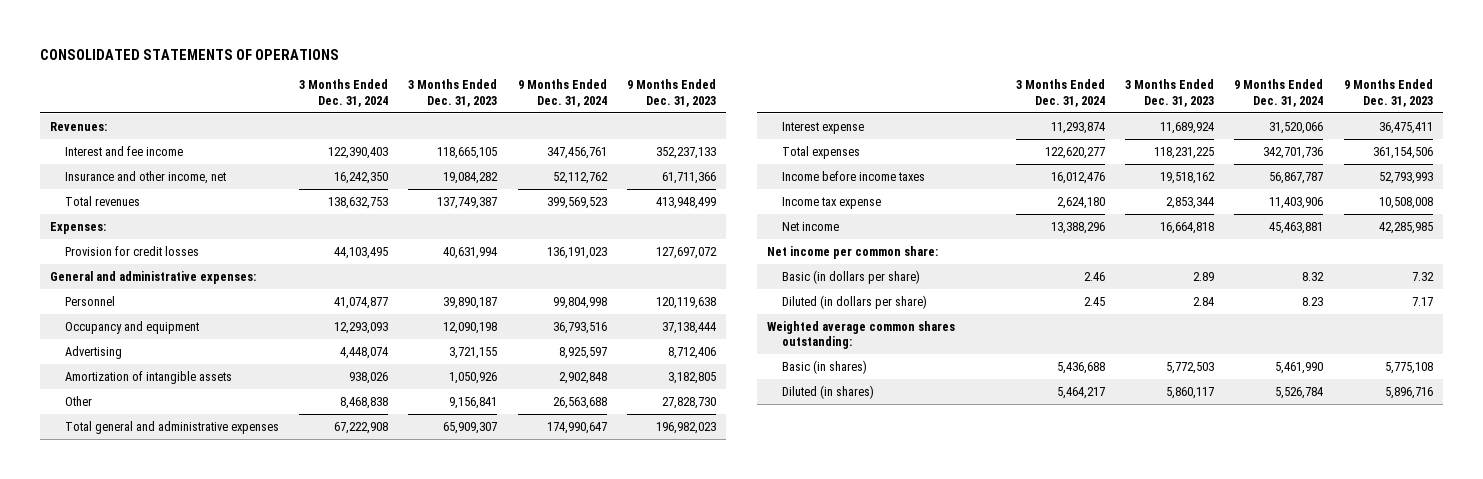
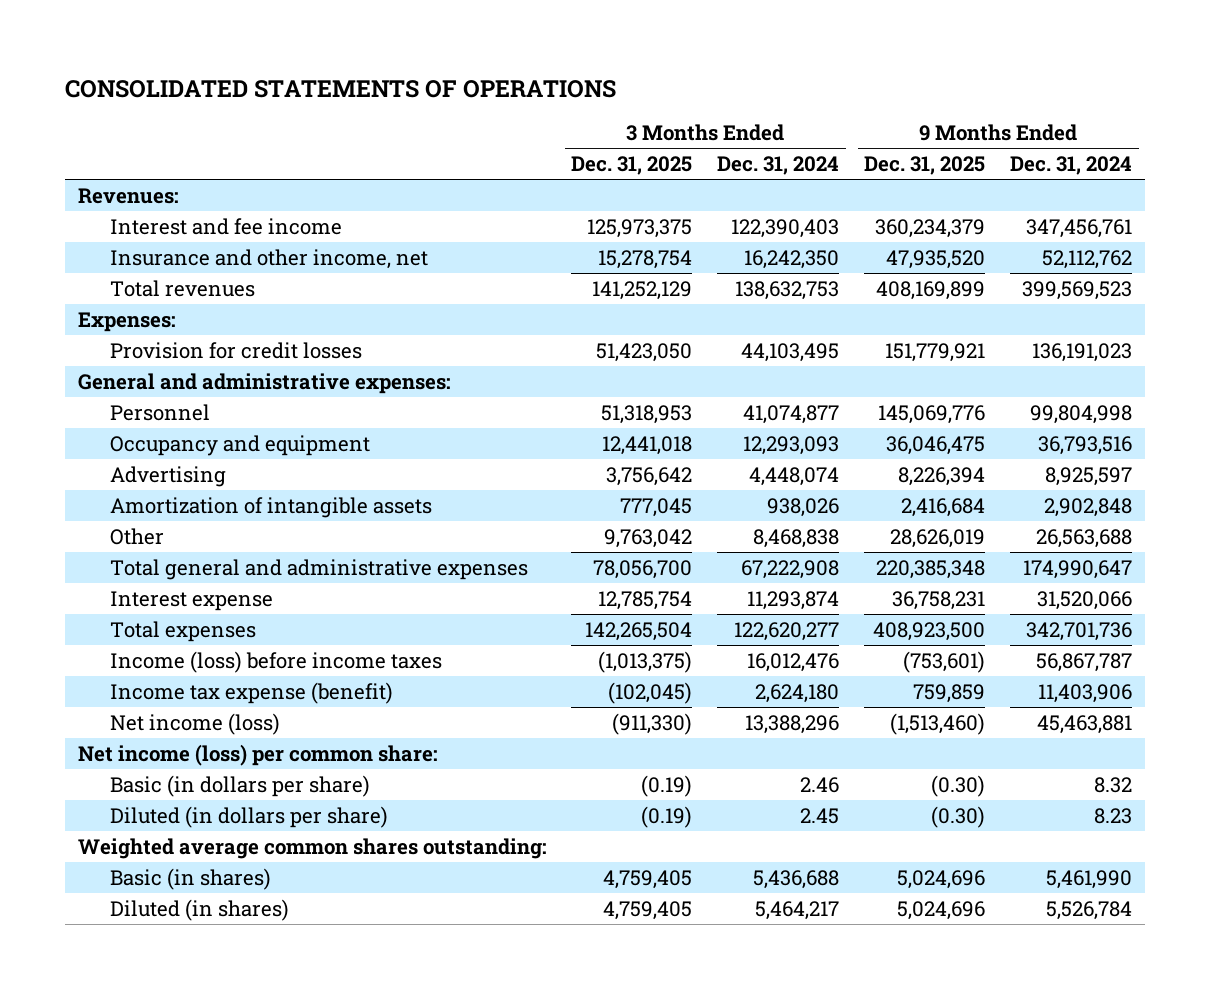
[408,79,498,107] 3 Months Ended Dec. 31, 2023 -> none
[626,79,716,107] 9 Months Ended Dec. 31, 2023 -> none
none -> [571,156,693,176] Dec. 31, 2025
none -> [864,156,986,176] Dec. 31, 2025
[781,170,925,181] Income before income taxes -> [110,650,443,673] Income (loss) before income taxes
[781,196,881,209] Income tax expense -> [110,681,394,704] Income tax expense (benefit)
[781,221,839,231] Net income -> [110,712,281,735] Net income (loss)
[767,245,939,259] Net income per common share: -> [77,743,438,766] Net income (loss) per common share:

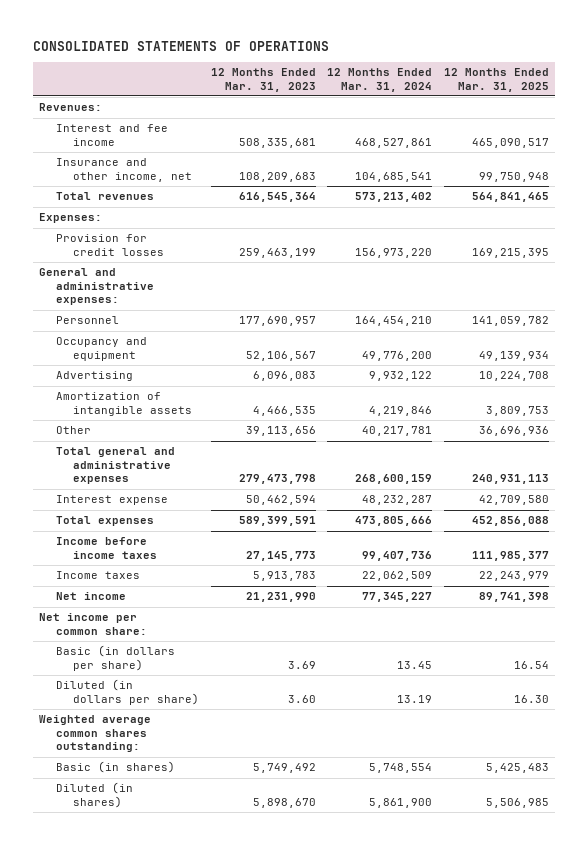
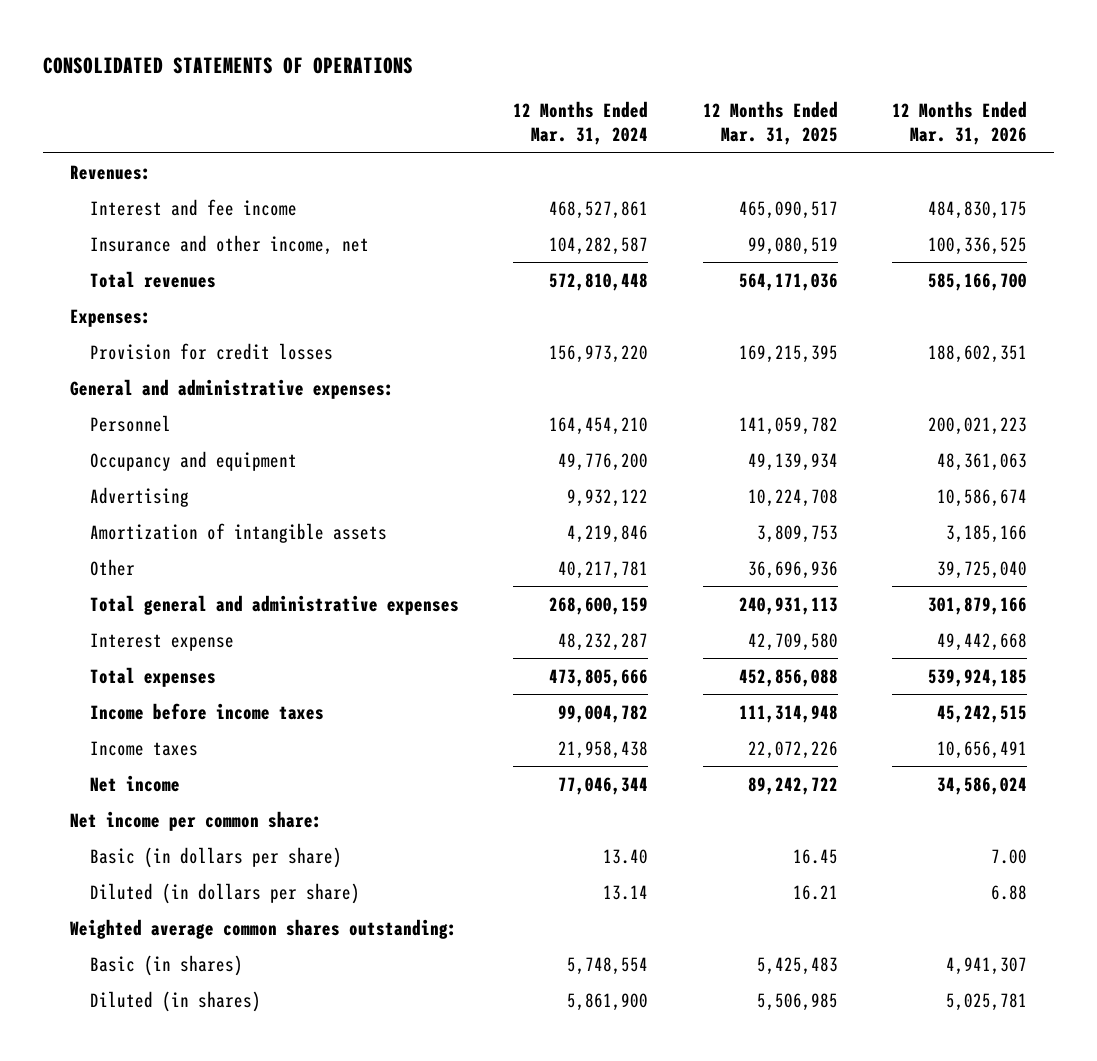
[210,68,316,92] 12 Months Ended Mar. 31, 2023 -> none
none -> [891,100,1027,146] 12 Months Ended Mar. 31, 2026
[355,171,433,182] 104,685,541 -> [549,236,649,255] 104,282,587
[478,171,549,182] 99,750,948 -> [747,236,838,255] 99,080,519
[355,192,433,203] 573,213,402 -> [549,272,649,291] 572,810,448
[471,192,549,203] 564,841,465 -> [738,272,838,291] 564,171,036
[362,550,433,561] 99,407,736 -> [558,704,649,723] 99,004,782
[471,550,549,561] 111,985,377 -> [738,704,838,723] 111,314,948
[362,571,433,582] 22,062,509 -> [558,740,649,759] 21,958,438
[478,571,549,582] 22,243,979 -> [747,740,838,759] 22,072,226
[362,592,433,603] 77,345,227 -> [558,776,649,795] 77,046,344
[478,592,549,603] 89,741,398 -> [747,776,838,795] 89,242,722
[397,660,433,669] 13.45 -> [603,848,649,864] 13.40
[513,660,549,669] 16.54 -> [792,848,838,864] 16.45
[397,694,433,703] 13.19 -> [603,884,649,900] 13.14
[513,694,549,703] 16.30 -> [792,884,838,900] 16.21

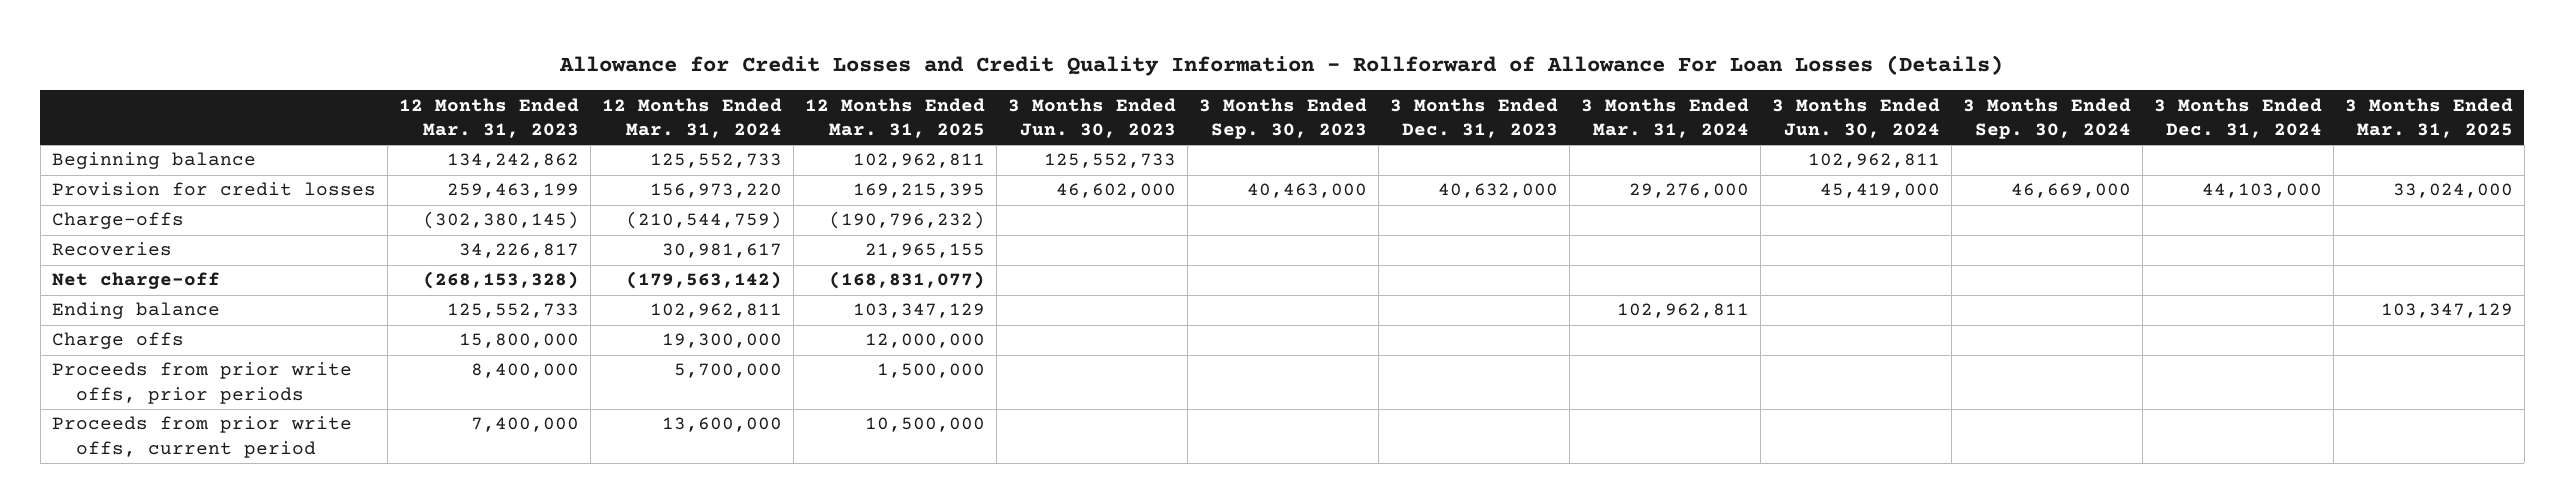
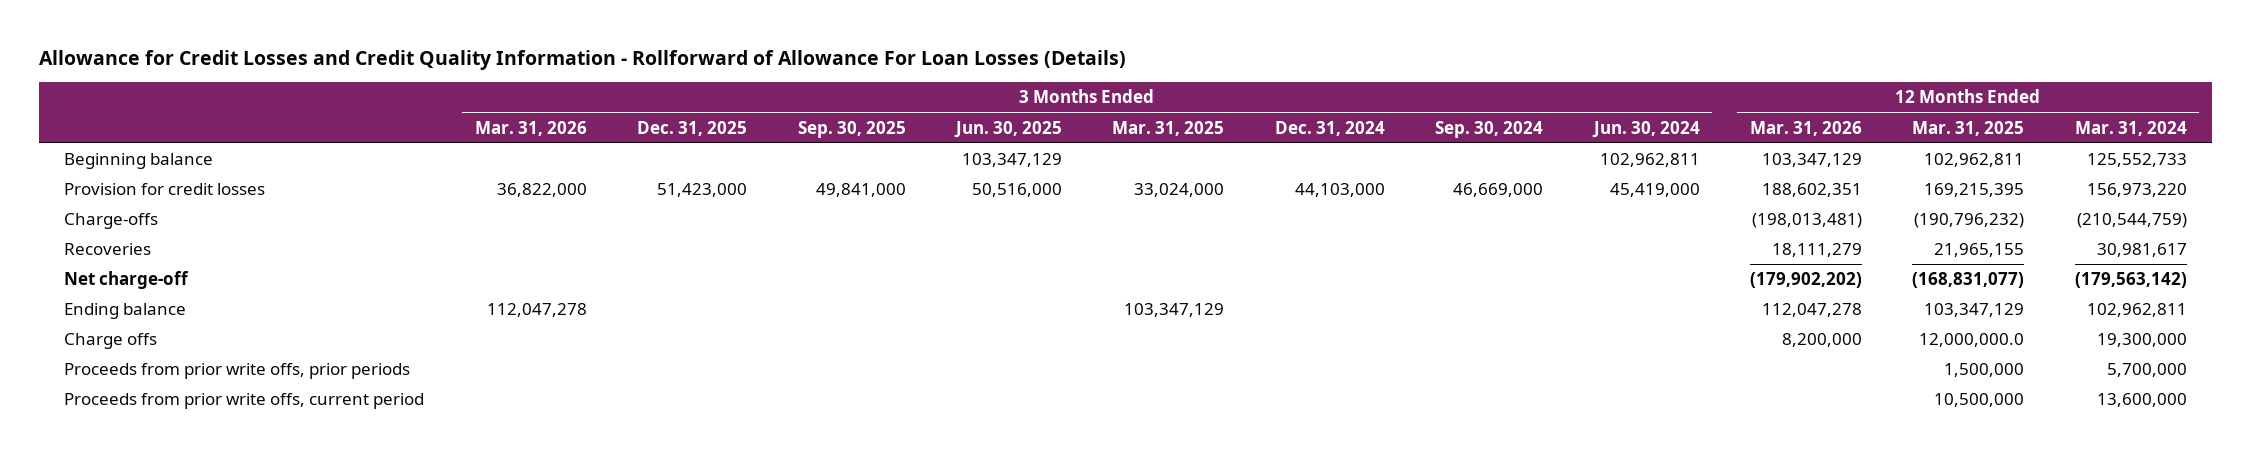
[398,97,579,139] 12 Months Ended Mar. 31, 2023 -> none
[1007,97,1176,139] 3 Months Ended Jun. 30, 2023 -> none
[1198,97,1367,140] 3 Months Ended Sep. 30, 2023 -> none
[1389,97,1558,139] 3 Months Ended Dec. 31, 2023 -> none
[1580,97,1749,139] 3 Months Ended Mar. 31, 2024 -> none
none -> [474,120,587,136] Mar. 31, 2026
none -> [637,120,748,136] Dec. 31, 2025
none -> [797,120,906,138] Sep. 30, 2025
none -> [953,120,1062,138] Jun. 30, 2025
none -> [1749,120,1862,136] Mar. 31, 2026
[864,333,985,349] 12,000,000 -> [1919,333,2025,348] 12,000,000.0

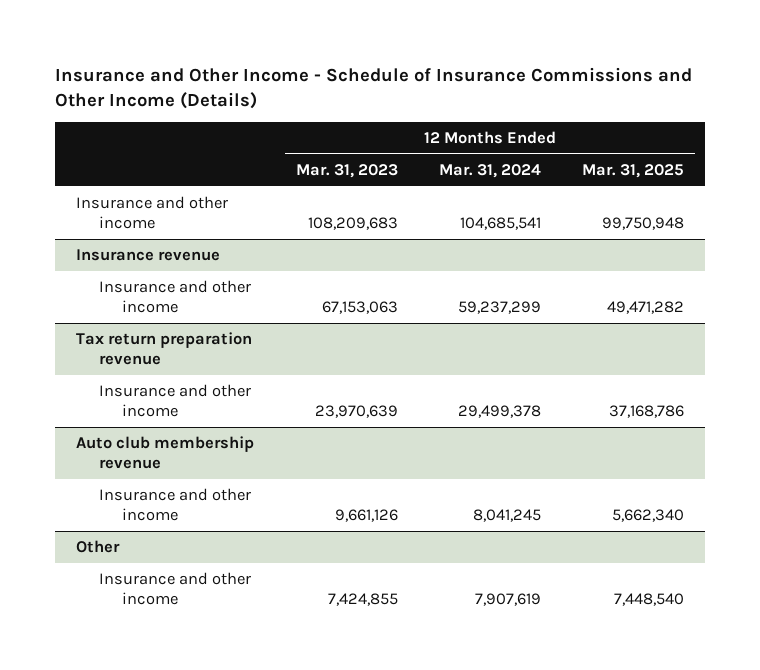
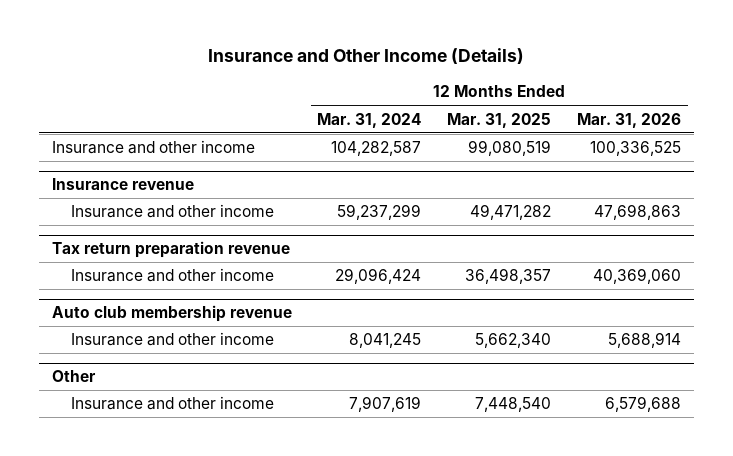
[55,66,693,109] Insurance and Other Income - Schedule of Insurance Commissions and Other Income (Details) -> [208,48,525,65] Insurance and Other Income (Details)
[295,164,398,179] Mar. 31, 2023 -> none
none -> [577,112,682,128] Mar. 31, 2026
[459,217,541,231] 104,685,541 -> [331,141,422,157] 104,282,587
[602,217,685,231] 99,750,948 -> [468,140,552,157] 99,080,519
[457,405,541,419] 29,499,378 -> [335,268,422,285] 29,096,424
[609,405,685,419] 37,168,786 -> [465,268,552,285] 36,498,357

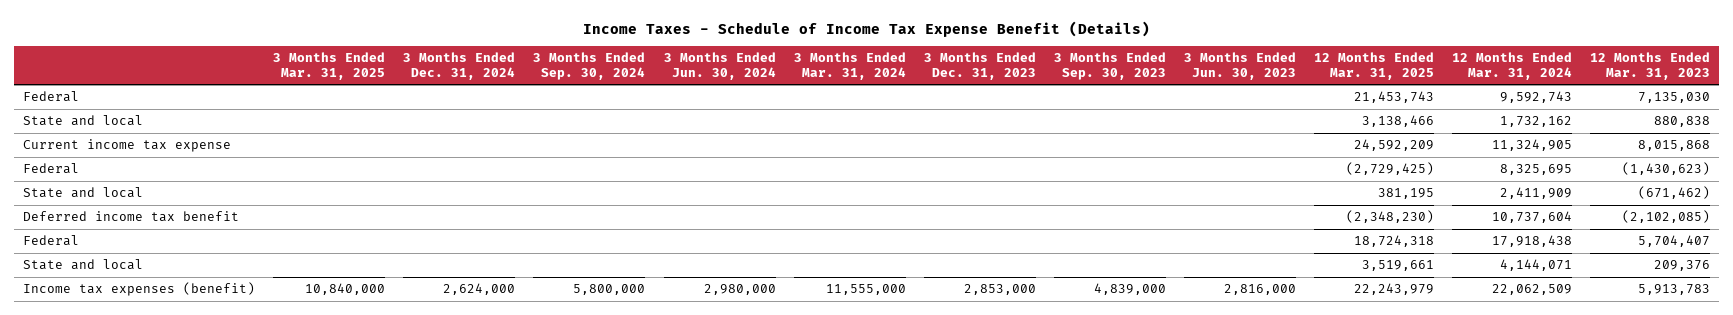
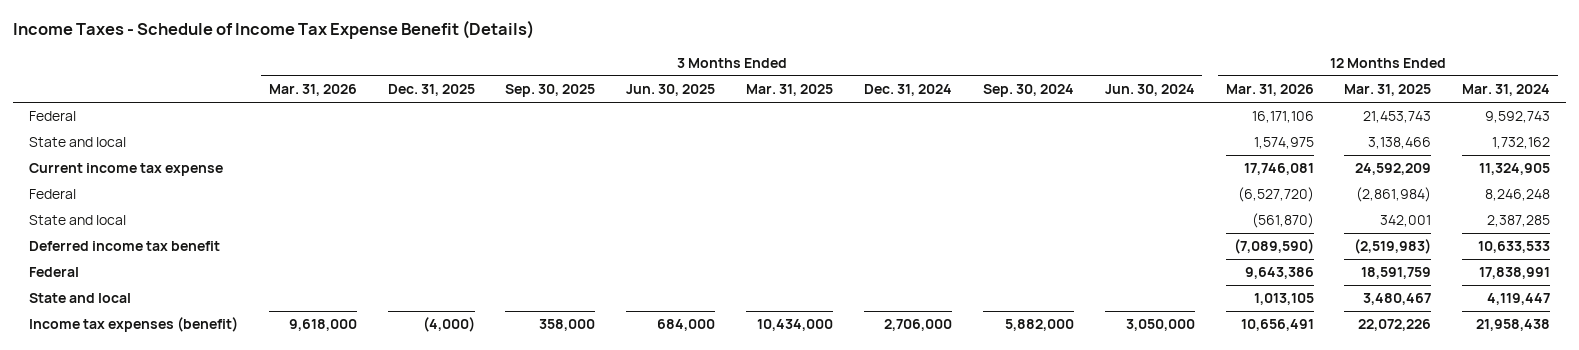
[793,52,906,80] 3 Months Ended Mar. 31, 2024 -> none
[923,52,1036,80] 3 Months Ended Dec. 31, 2023 -> none
[1053,52,1166,80] 3 Months Ended Sep. 30, 2023 -> none
[1183,52,1296,80] 3 Months Ended Jun. 30, 2023 -> none
[1589,52,1710,80] 12 Months Ended Mar. 31, 2023 -> none
none -> [268,84,357,97] Mar. 31, 2026
none -> [387,84,475,97] Dec. 31, 2025
none -> [505,84,596,98] Sep. 30, 2025
none -> [626,84,716,97] Jun. 30, 2025
none -> [1225,84,1314,97] Mar. 31, 2026
[1345,162,1434,176] (2,729,425) -> [1356,187,1432,203] (2,861,984)
[1499,164,1572,176] 8,325,695 -> [1485,189,1551,202] 8,246,248
[1377,188,1434,200] 381,195 -> [1380,215,1432,228] 342,001
[1499,187,1572,200] 2,411,909 -> [1487,215,1551,228] 2,387,285
[1345,210,1434,224] (2,348,230) -> [1354,239,1432,255] (2,519,983)
[1491,211,1572,224] 10,737,604 -> [1478,241,1551,254] 10,633,533
[1353,235,1434,248] 18,724,318 -> [1361,267,1432,280] 18,591,759
[1491,235,1572,248] 17,918,438 -> [1479,267,1551,280] 17,838,991
[1361,260,1434,272] 3,519,661 -> [1363,293,1432,306] 3,480,467
[1499,259,1572,272] 4,144,071 -> [1487,293,1551,306] 4,119,447
[305,283,386,296] 10,840,000 -> [757,319,834,332] 10,434,000
[443,283,516,296] 2,624,000 -> [884,319,953,332] 2,706,000
[573,284,646,296] 5,800,000 -> [1004,319,1074,332] 5,882,000
[703,284,776,296] 2,980,000 -> [1125,319,1195,332] 3,050,000
[1353,283,1434,296] 22,243,979 -> [1358,319,1432,332] 22,072,226
[1491,284,1572,296] 22,062,509 -> [1476,319,1551,332] 21,958,438

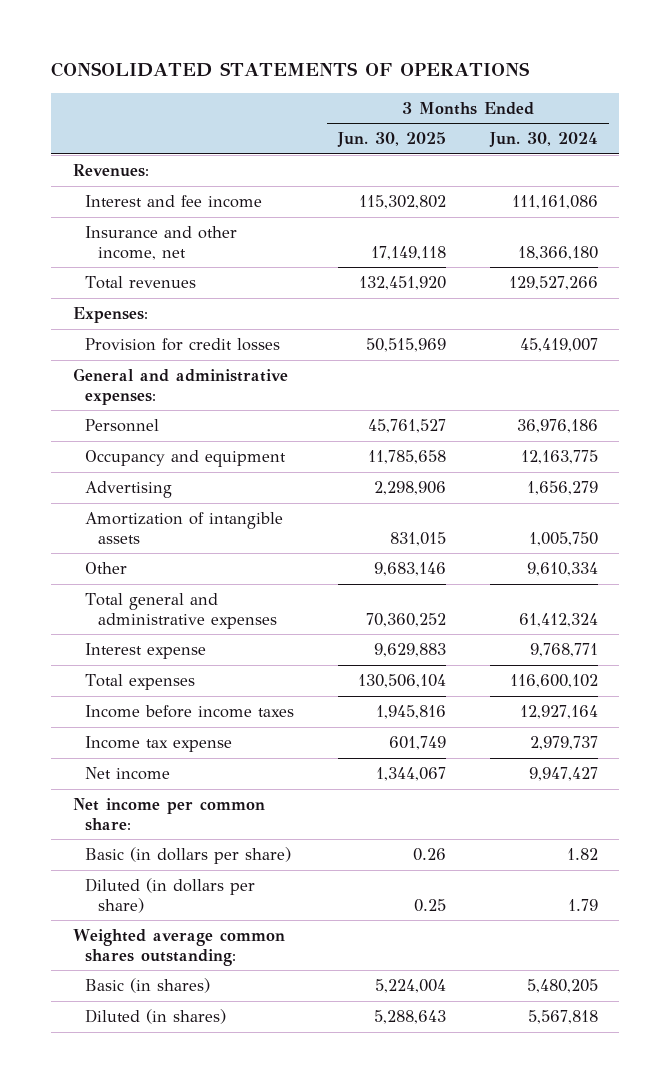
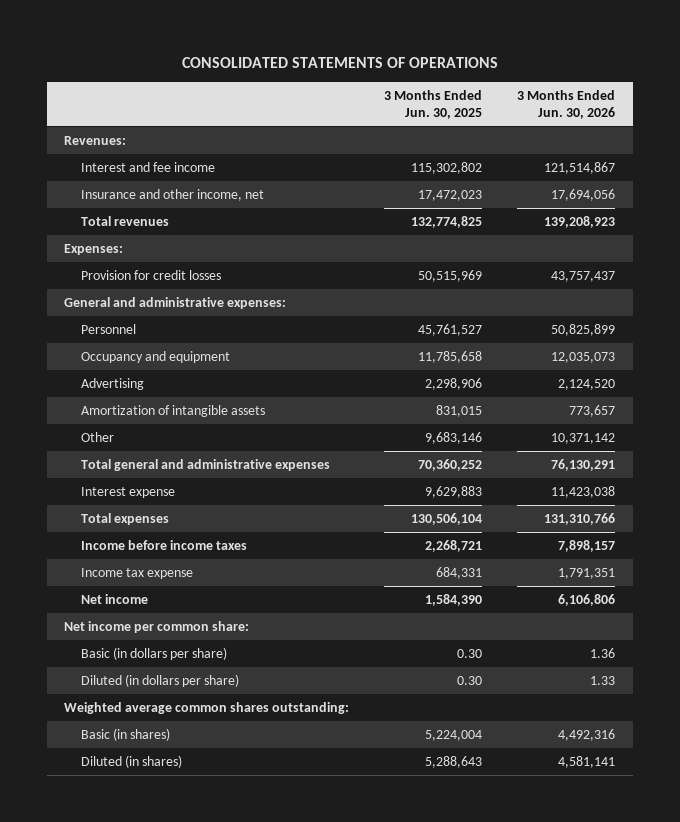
[488,132,598,148] Jun. 30, 2024 -> none
none -> [517,89,616,119] 3 Months Ended Jun. 30, 2026
[371,245,447,260] 17,149,118 -> [418,189,483,201] 17,472,023
[359,275,447,290] 132,451,920 -> [411,215,483,228] 132,774,825
[376,704,447,719] 1,945,816 -> [425,539,483,552] 2,268,721
[389,735,447,750] 601,749 -> [436,566,483,579] 684,331
[376,766,447,781] 1,344,067 -> [425,593,483,606] 1,584,390
[413,847,447,861] 0.26 -> [457,648,483,658] 0.30
[414,898,447,912] 0.25 -> [457,675,483,685] 0.30

